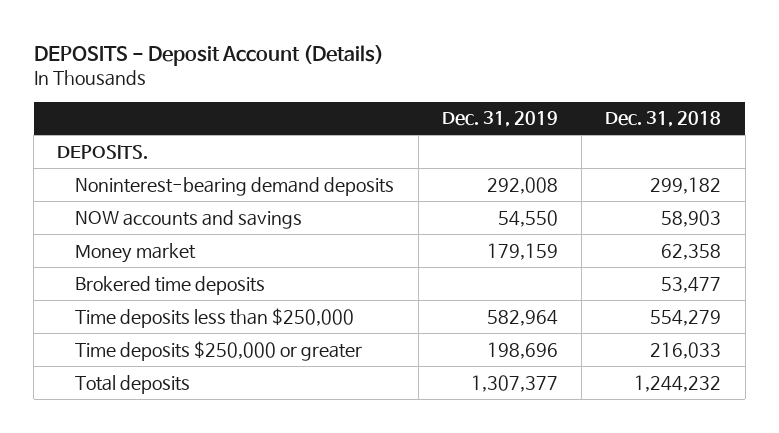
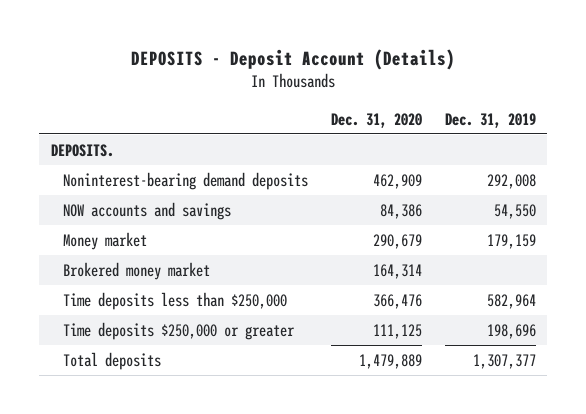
[605,111,722,128] Dec. 31, 2018 -> none
none -> [330,112,422,128] Dec. 31, 2020
[75,275,266,295] Brokered time deposits -> [63,261,211,280] Brokered money market

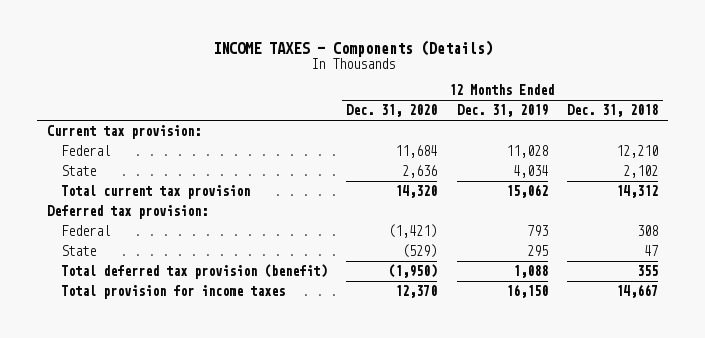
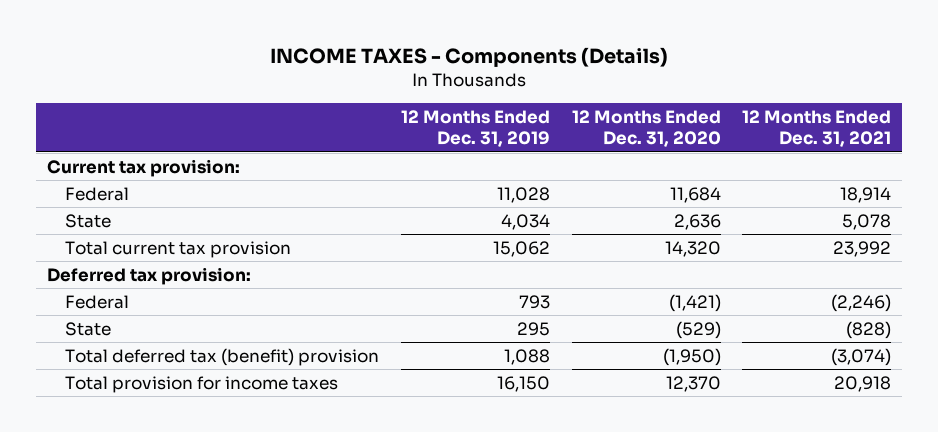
[567,104,659,118] Dec. 31, 2018 -> none
none -> [742,110,892,148] 12 Months Ended Dec. 31, 2021
[60,264,327,280] Total deferred tax provision (benefit) -> [65,347,380,366] Total deferred tax (benefit) provision

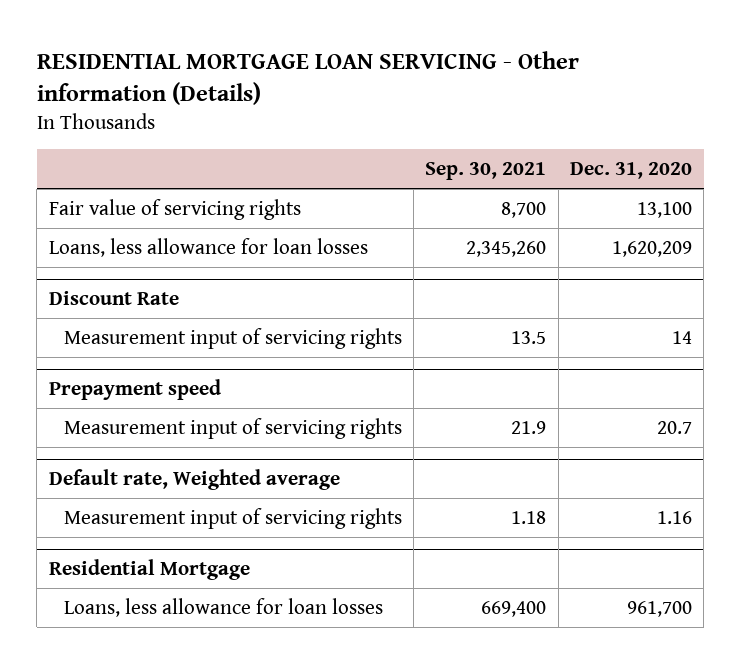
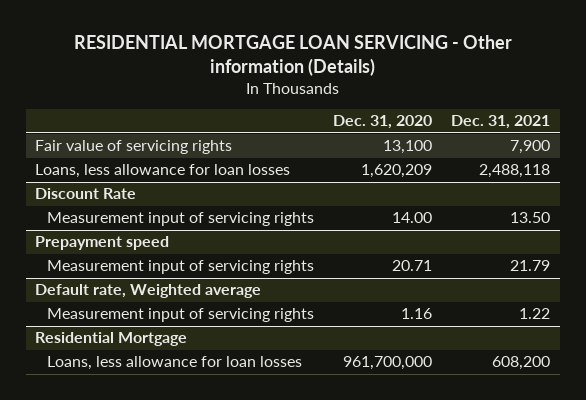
[425,162,547,181] Sep. 30, 2021 -> none
none -> [451,115,551,130] Dec. 31, 2021
[671,330,692,344] 14 -> [392,212,433,224] 14.00
[656,420,692,434] 20.7 -> [392,260,433,272] 20.71
[626,600,692,617] 961,700 -> [343,356,433,371] 961,700,000

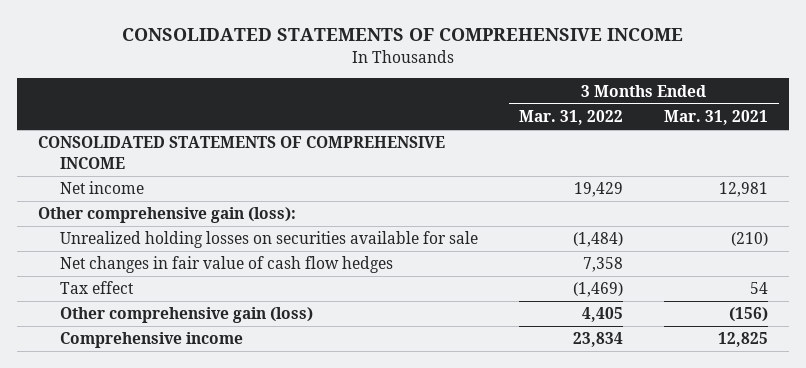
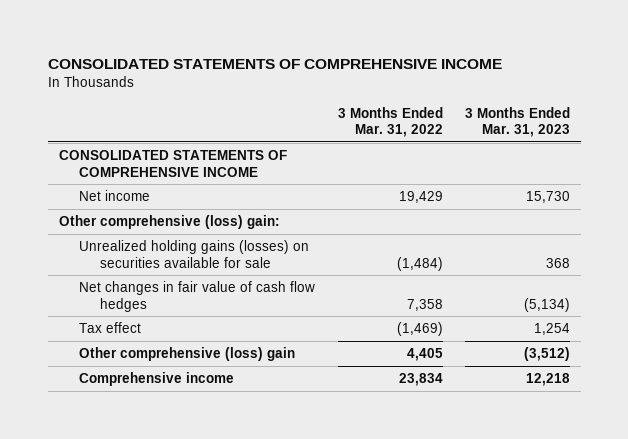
[664,109,769,125] Mar. 31, 2021 -> none
none -> [464,106,570,138] 3 Months Ended Mar. 31, 2023
[37,207,296,224] Other comprehensive gain (loss): -> [58,214,280,229] Other comprehensive (loss) gain:
[59,231,478,249] Unrealized holding losses on securities available for sale -> [79,239,310,268] Unrealized holding gains (losses) on securities available for sale
[59,307,313,324] Other comprehensive gain (loss) -> [79,346,296,361] Other comprehensive (loss) gain

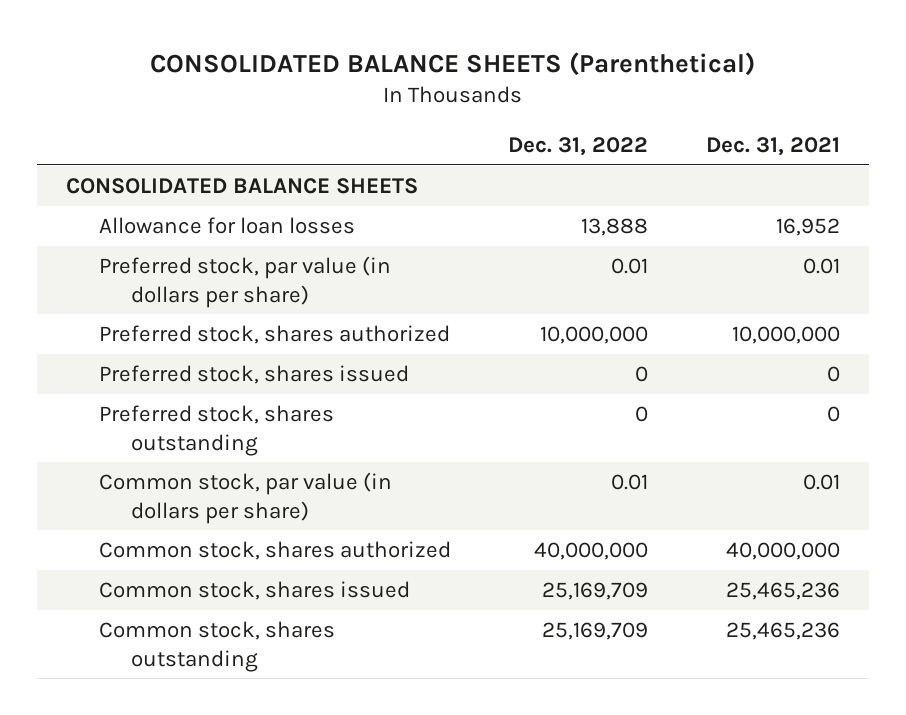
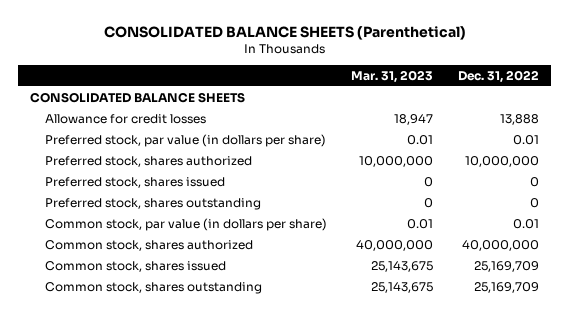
[705,136,840,156] Dec. 31, 2021 -> none
none -> [351,69,434,83] Mar. 31, 2023
[98,216,355,234] Allowance for loan losses -> [44,113,206,124] Allowance for credit losses

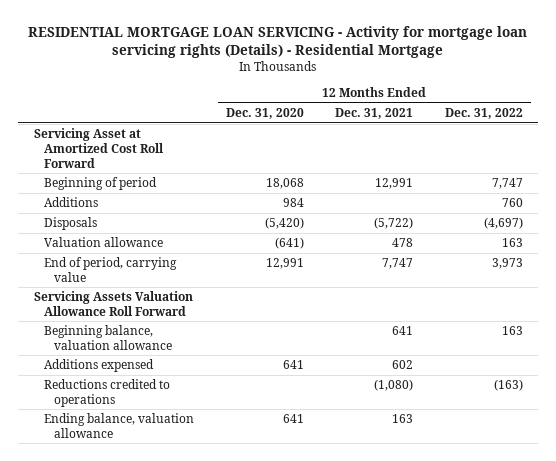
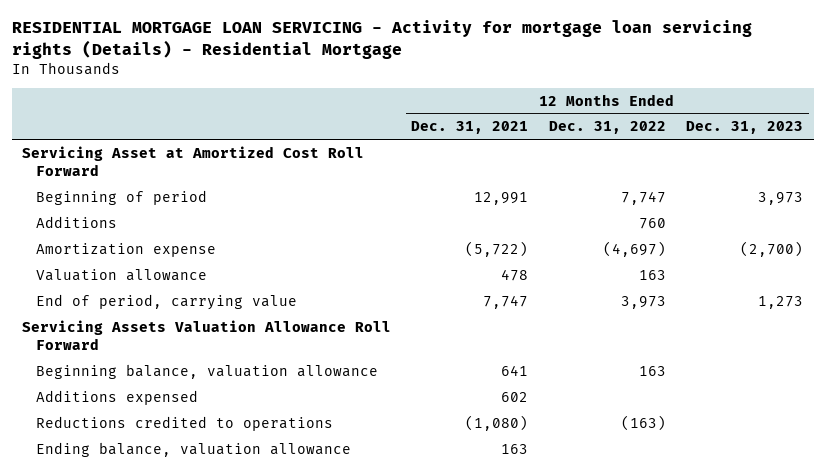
[225,108,304,120] Dec. 31, 2020 -> none
none -> [686,121,804,135] Dec. 31, 2023
[44,217,98,231] Disposals -> [36,242,217,257] Amortization expense

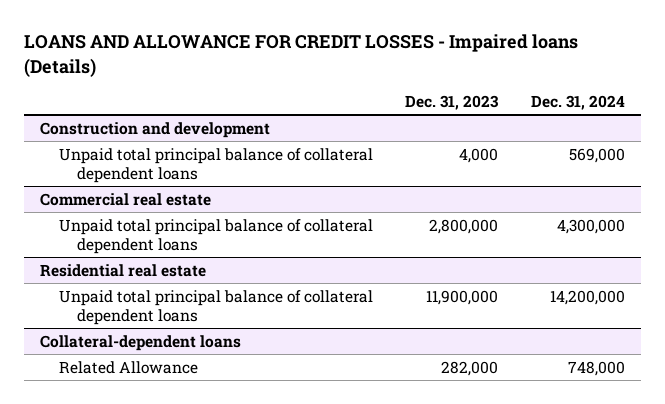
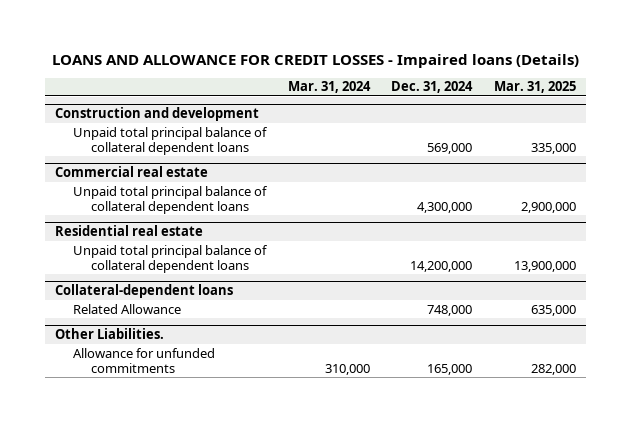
[405,94,500,110] Dec. 31, 2023 -> none
none -> [287,81,371,94] Mar. 31, 2024
none -> [493,81,576,94] Mar. 31, 2025
none -> [55,328,165,340] Other Liabilities.
none -> [73,347,216,373] Allowance for unfunded commitments

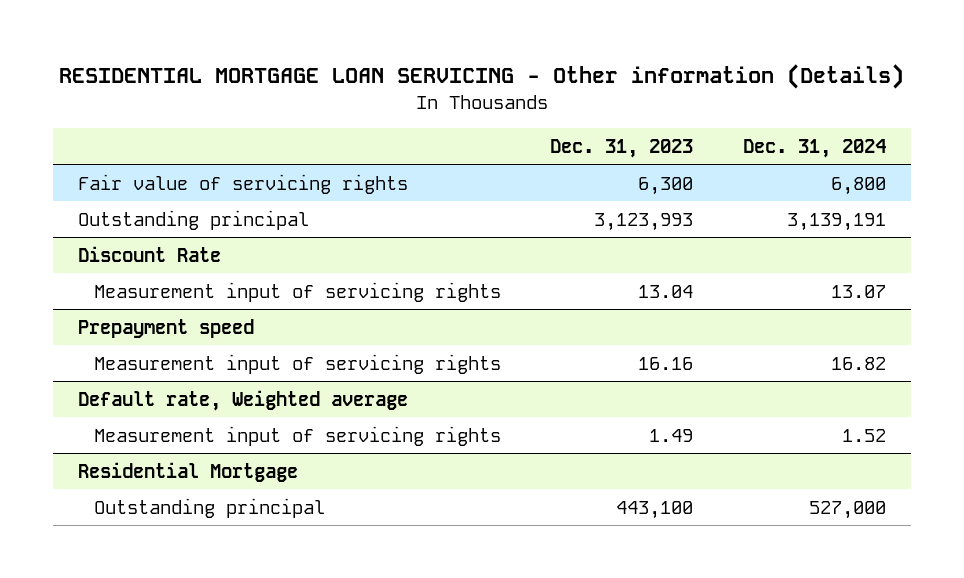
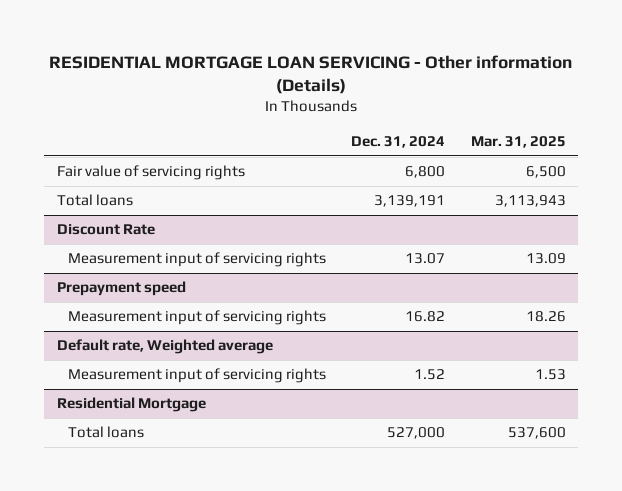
[550,138,694,158] Dec. 31, 2023 -> none
none -> [470,135,566,148] Mar. 31, 2025
[78,209,310,230] Outstanding principal -> [56,194,133,207] Total loans
[93,497,325,518] Outstanding principal -> [67,426,144,439] Total loans

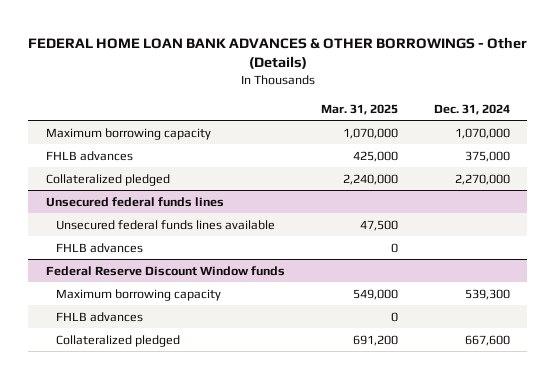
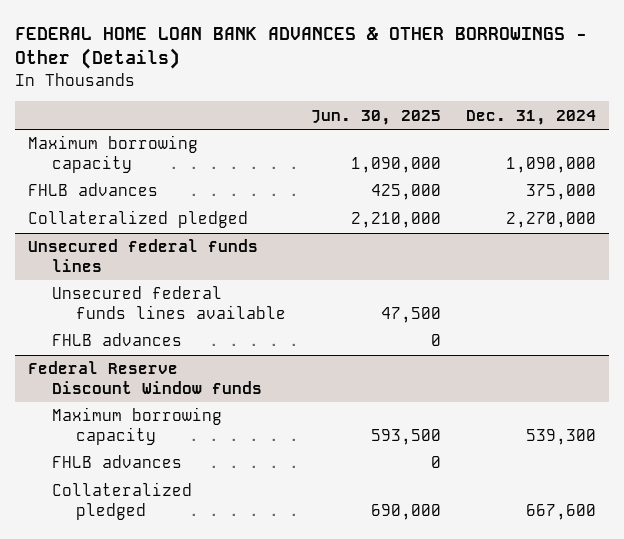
[320,103,398,115] Mar. 31, 2025 -> none
none -> [311,109,442,125] Jun. 30, 2025
[454,127,510,139] 1,070,000 -> [506,157,597,174] 1,090,000

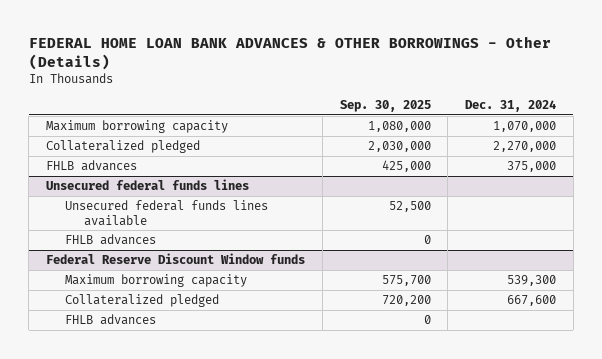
[311,109,442,125] Jun. 30, 2025 -> none
none -> [339,100,431,113] Sep. 30, 2025
[506,157,597,174] 1,090,000 -> [492,121,556,133] 1,070,000
[27,183,158,197] FHLB advances -> [46,160,138,172] FHLB advances
[52,455,183,469] FHLB advances -> [65,314,157,326] FHLB advances

